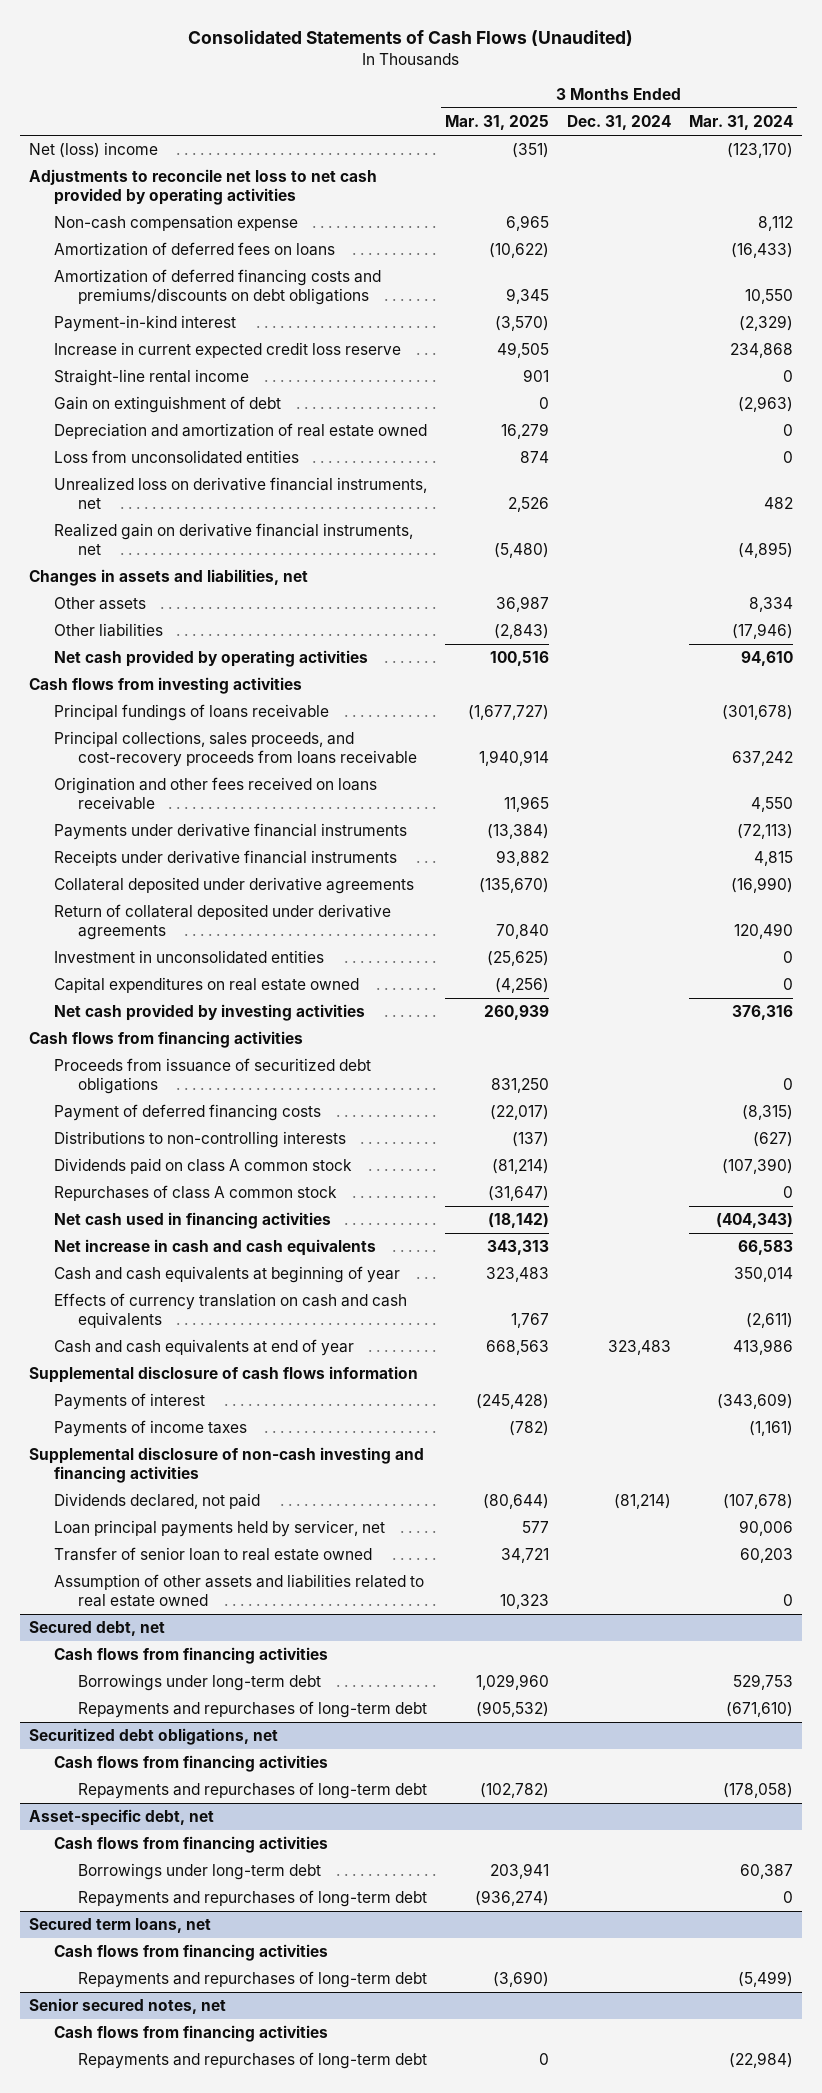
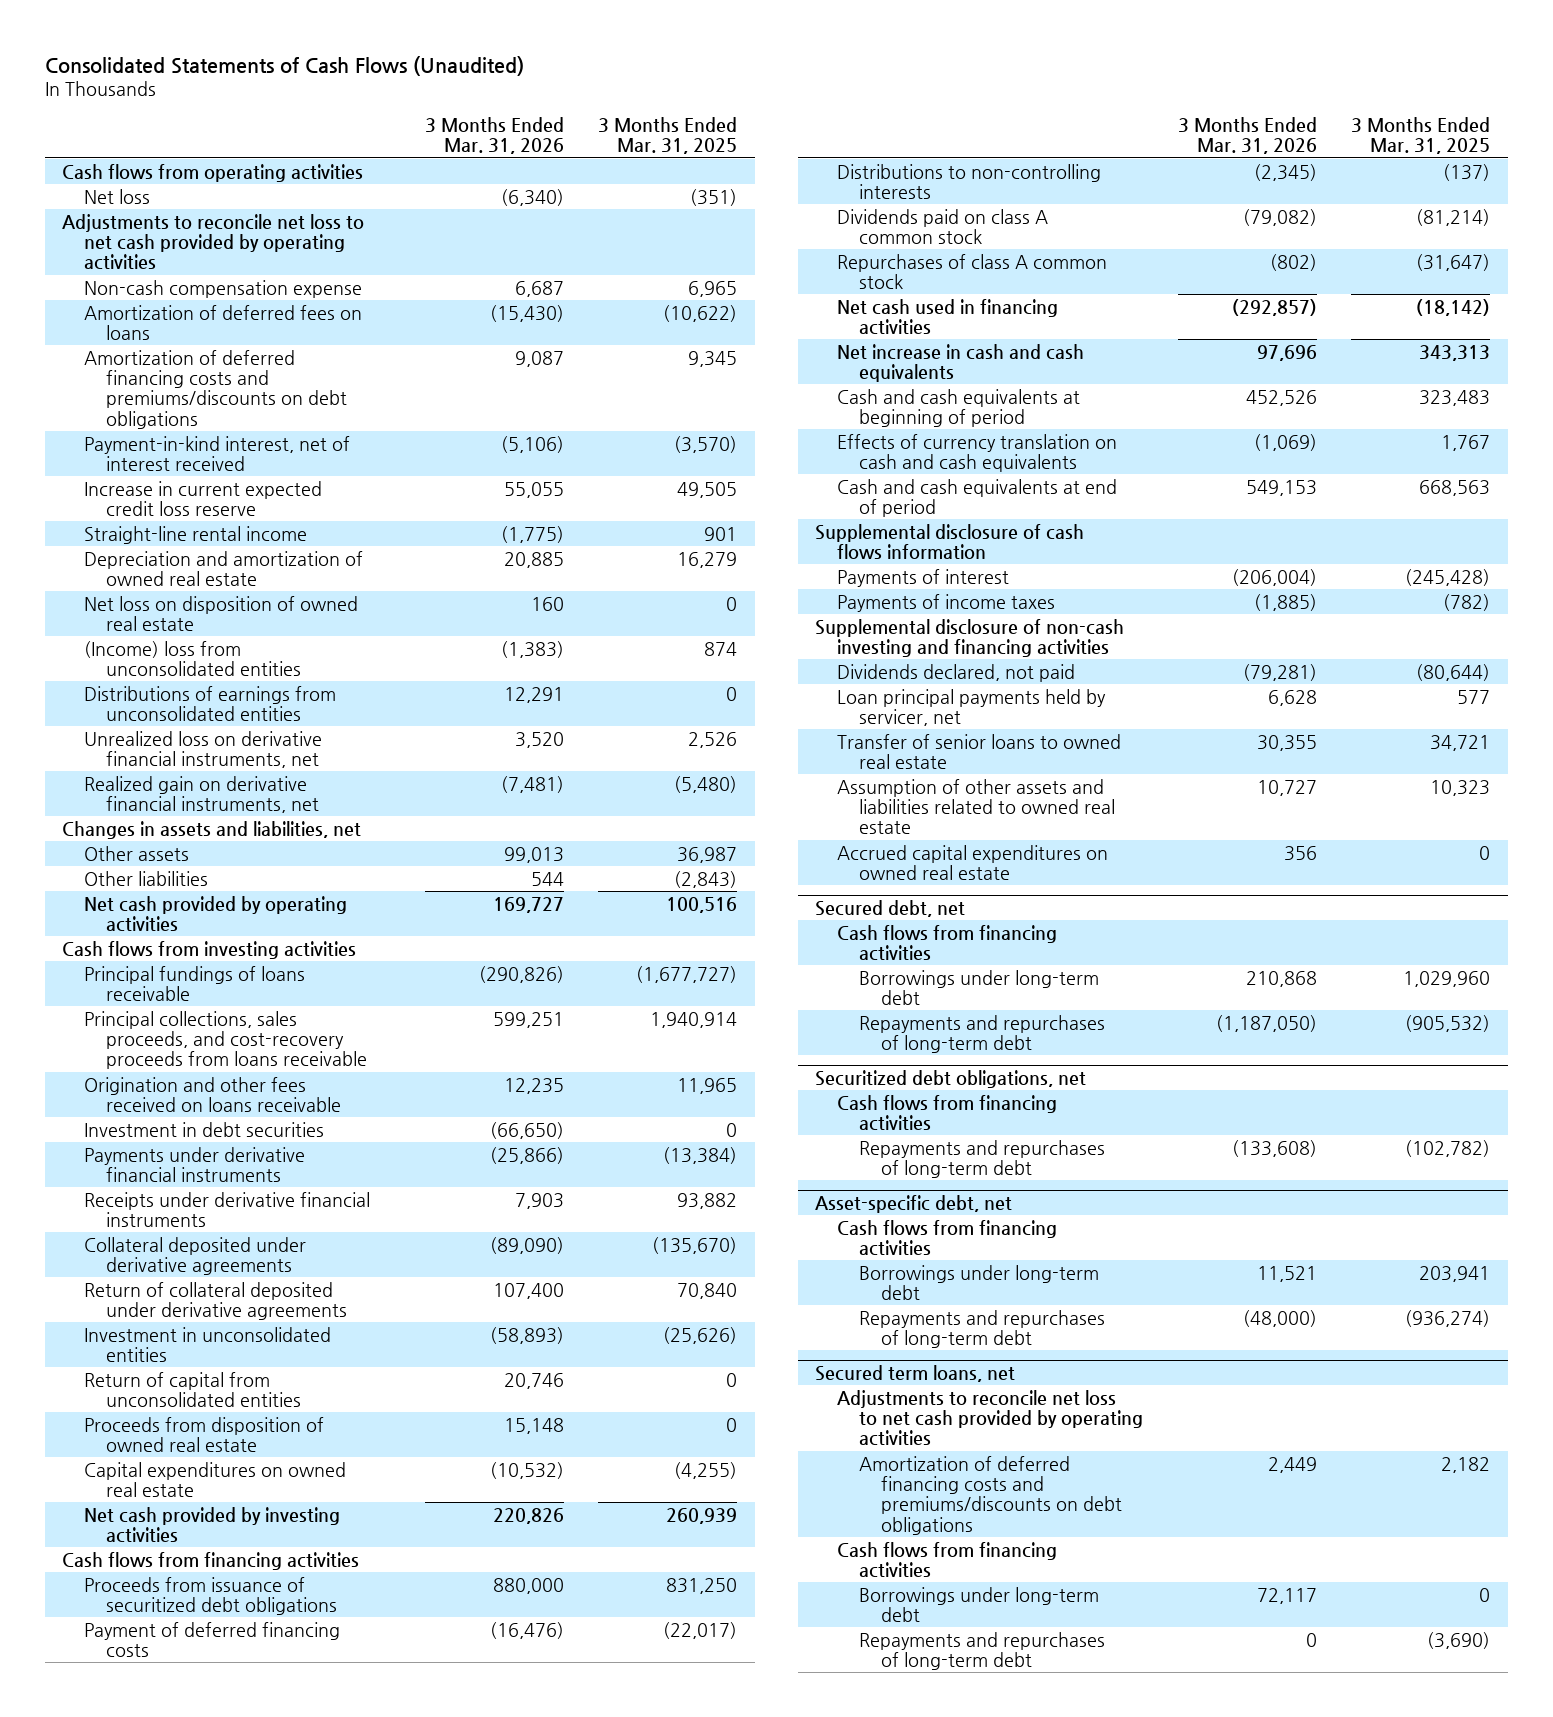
[566,115,671,131] Dec. 31, 2024 -> none
[688,115,793,131] Mar. 31, 2024 -> none
none -> [424,116,564,155] 3 Months Ended Mar. 31, 2026
none -> [62,163,364,182] Cash flows from operating activities
[29,142,159,159] Net (loss) income -> [84,188,151,204] Net loss
[53,315,236,333] Payment-in-kind interest -> [84,435,351,471] Payment-in-kind interest, net of interest received
[53,396,281,414] Gain on extinguishment of debt -> none
[53,423,427,440] Depreciation and amortization of real estate owned -> [84,550,364,586] Depreciation and amortization of owned real estate
none -> [84,595,359,631] Net loss on disposition of owned real estate
[53,450,299,465] Loss from unconsolidated entities -> [84,640,301,676] (Income) loss from unconsolidated entities
none -> [84,685,337,721] Distributions of earnings from unconsolidated entities
none -> [84,1121,325,1137] Investment in debt securities
[487,951,550,967] (25,625) -> [663,1326,738,1344] (25,626)
none -> [84,1371,301,1407] Return of capital from unconsolidated entities
none -> [84,1416,325,1452] Proceeds from disposition of owned real estate
[53,977,359,994] Capital expenditures on real estate owned -> [84,1461,347,1497] Capital expenditures on owned real estate
[495,978,550,994] (4,256) -> [674,1461,738,1479] (4,255)
[53,1266,400,1284] Cash and cash equivalents at beginning of year -> [837,388,1081,427] Cash and cash equivalents at beginning of period
[53,1339,354,1357] Cash and cash equivalents at end of year -> [837,478,1118,517] Cash and cash equivalents at end of period
[53,1547,372,1562] Transfer of senior loan to real estate owned -> [837,733,1122,769] Transfer of senior loans to owned real estate
[53,1574,424,1607] Assumption of other assets and liabilities related to real estate owned -> [837,778,1115,835] Assumption of other assets and liabilities related to owned real estate
none -> [837,844,1109,880] Accrued capital expenditures on owned real estate
none -> [837,1389,1143,1447] Adjustments to reconcile net loss to net cash provided by operating activities
none -> [858,1455,1122,1535] Amortization of deferred financing costs and premiums/discounts on debt obligations
none -> [858,1586,1099,1622] Borrowings under long-term debt
[29,1998,227,2015] Senior secured notes, net -> none
[53,2025,328,2043] Cash flows from financing activities -> none
[78,2052,428,2070] Repayments and repurchases of long-term debt -> none

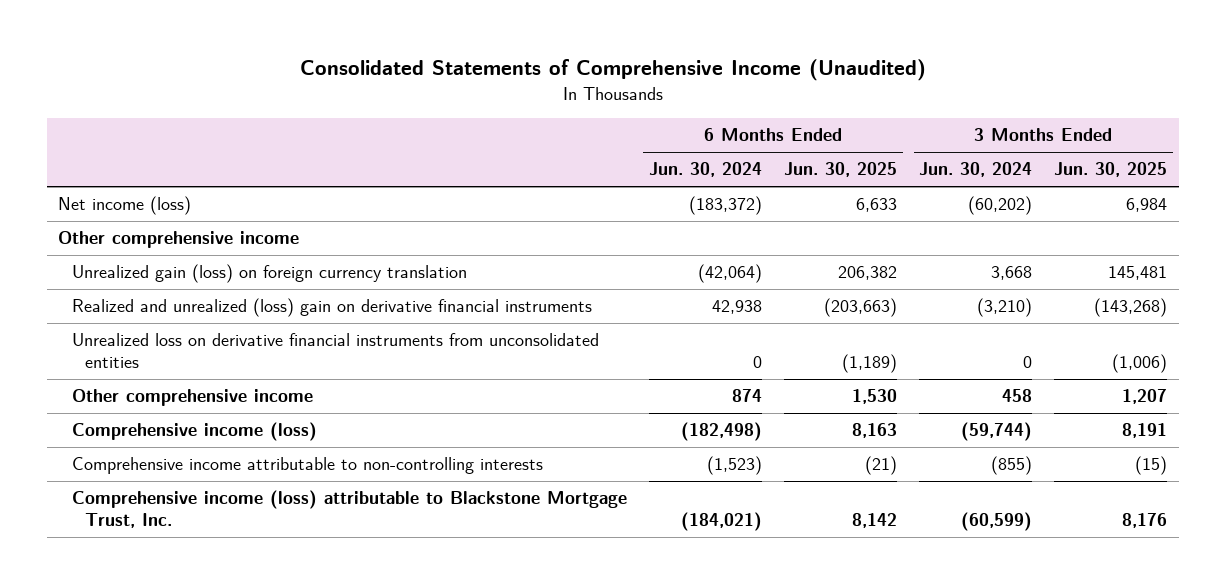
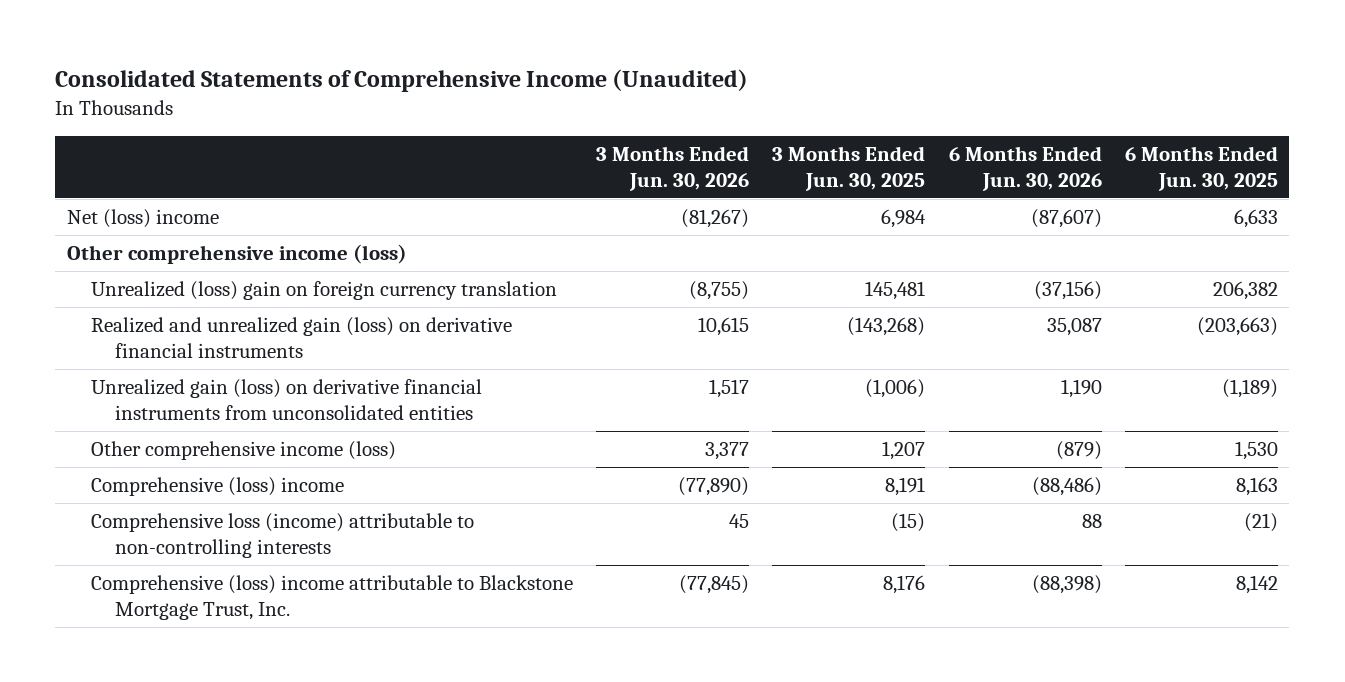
[648,162,762,178] Jun. 30, 2024 -> none
[919,162,1033,178] Jun. 30, 2024 -> none
none -> [596,146,750,191] 3 Months Ended Jun. 30, 2026
none -> [948,146,1102,191] 6 Months Ended Jun. 30, 2026
[58,196,192,216] Net income (loss) -> [66,209,219,229] Net (loss) income
[58,231,300,249] Other comprehensive income -> [66,244,407,265] Other comprehensive income (loss)
[71,264,467,284] Unrealized gain (loss) on foreign currency translation -> [91,281,558,301] Unrealized (loss) gain on foreign currency translation
[71,298,592,318] Realized and unrealized (loss) gain on derivative financial instruments -> [91,317,513,358] Realized and unrealized gain (loss) on derivative financial instruments
[71,333,599,368] Unrealized loss on derivative financial instruments from unconsolidated entities -> [91,379,483,420] Unrealized gain (loss) on derivative financial instruments from unconsolidated entities
[71,389,313,407] Other comprehensive income -> [91,441,397,461] Other comprehensive income (loss)
[71,422,317,442] Comprehensive income (loss) -> [91,477,345,497] Comprehensive (loss) income
[71,457,543,475] Comprehensive income attributable to non-controlling interests -> [91,513,475,558] Comprehensive loss (income) attributable to non-controlling interests
[71,490,627,528] Comprehensive income (loss) attributable to Blackstone Mortgage Trust, Inc. -> [91,575,574,620] Comprehensive (loss) income attributable to Blackstone Mortgage Trust, Inc.

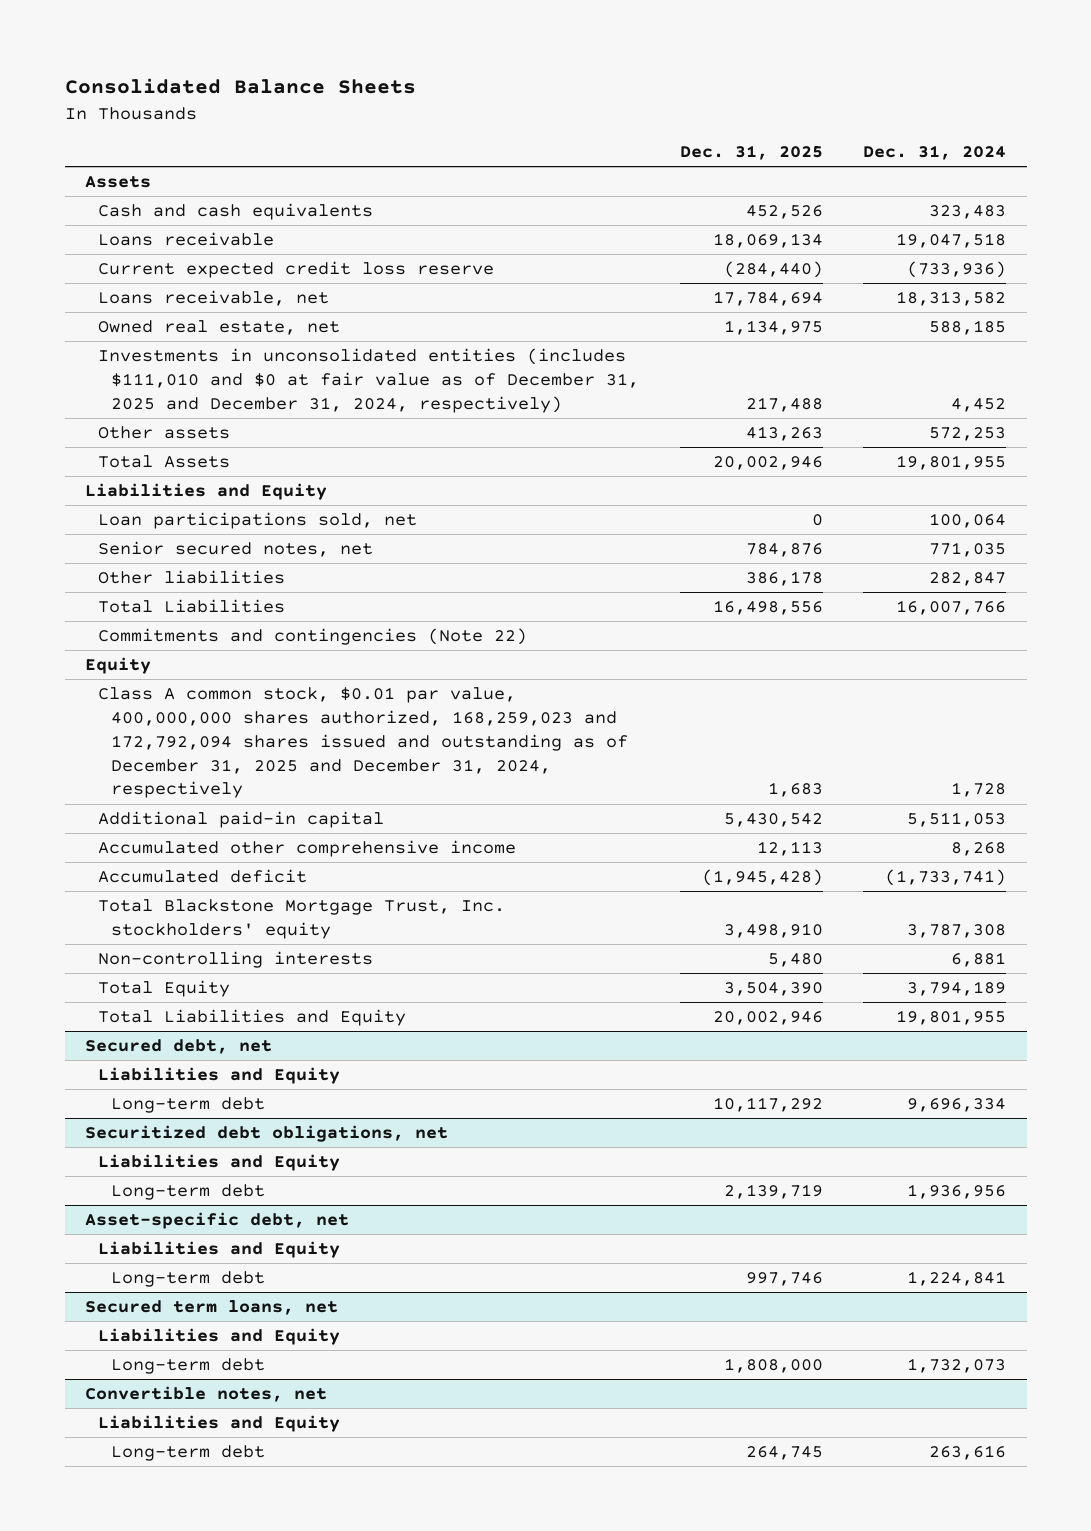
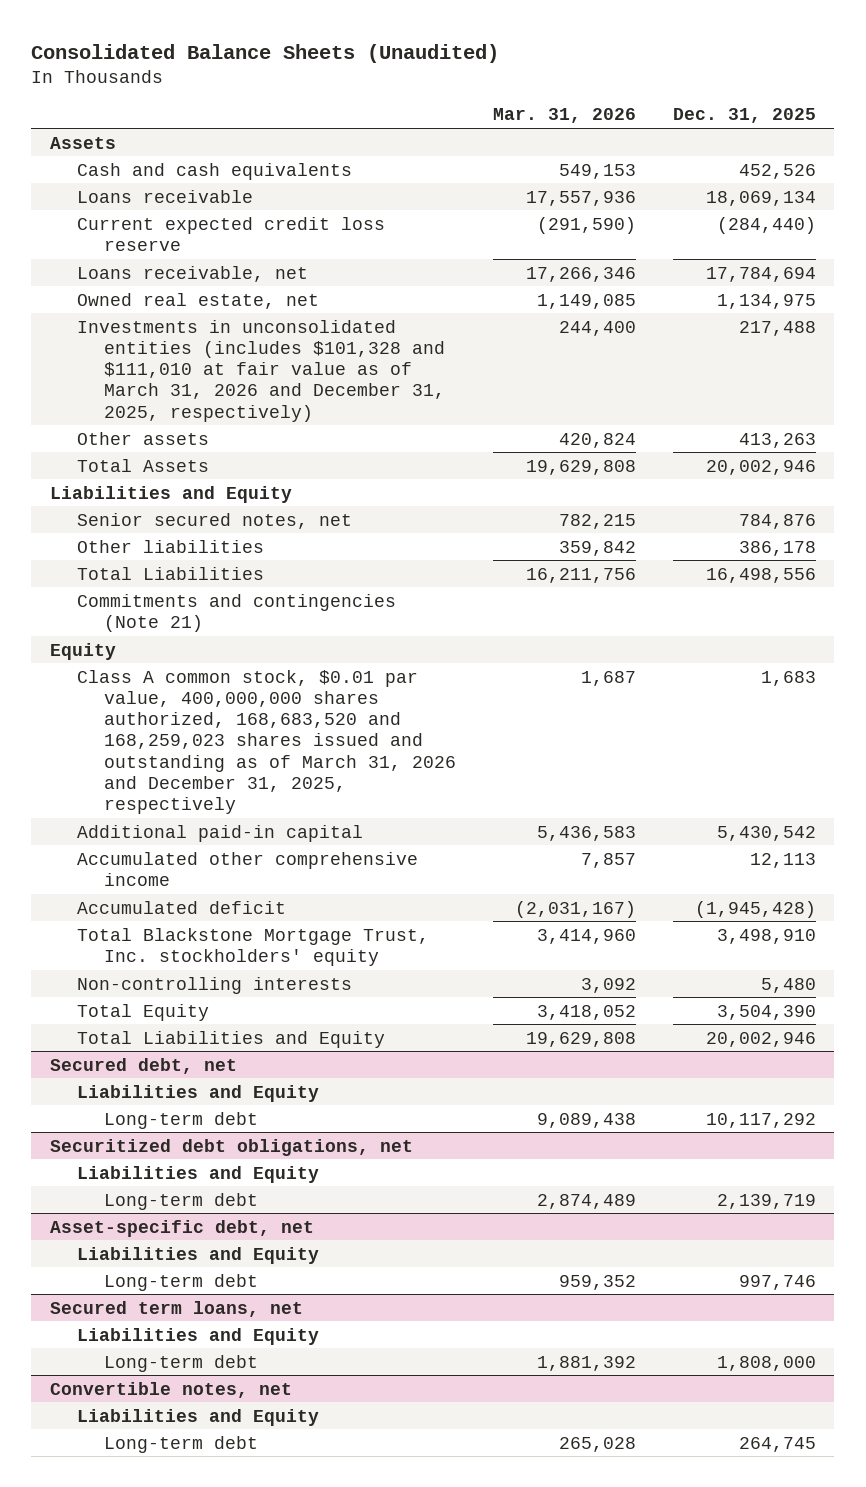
[64,78,416,95] Consolidated Balance Sheets -> [31,44,500,64] Consolidated Balance Sheets (Unaudited)
[863,145,1007,161] Dec. 31, 2024 -> none
none -> [493,108,637,124] Mar. 31, 2026
[98,348,640,413] Investments in unconsolidated entities (includes $111,010 and $0 at fair value as of December 31, 2025 and December 31, 2024, respectively) -> [77,319,446,422] Investments in unconsolidated entities (includes $101,328 and $111,010 at fair value as of March 31, 2026 and December 31, 2025, respectively)
[98,512,418,530] Loan participations sold, net -> none
[98,628,528,646] Commitments and contingencies (Note 22) -> [77,593,397,632] Commitments and contingencies (Note 21)
[98,687,629,799] Class A common stock, $0.01 par value, 400,000,000 shares authorized, 168,259,023 and 172,792,094 shares issued and outstanding as of December 31, 2025 and December 31, 2024, respectively -> [77,669,457,815] Class A common stock, $0.01 par value, 400,000,000 shares authorized, 168,683,520 and 168,259,023 shares issued and outstanding as of March 31, 2026 and December 31, 2025, respectively

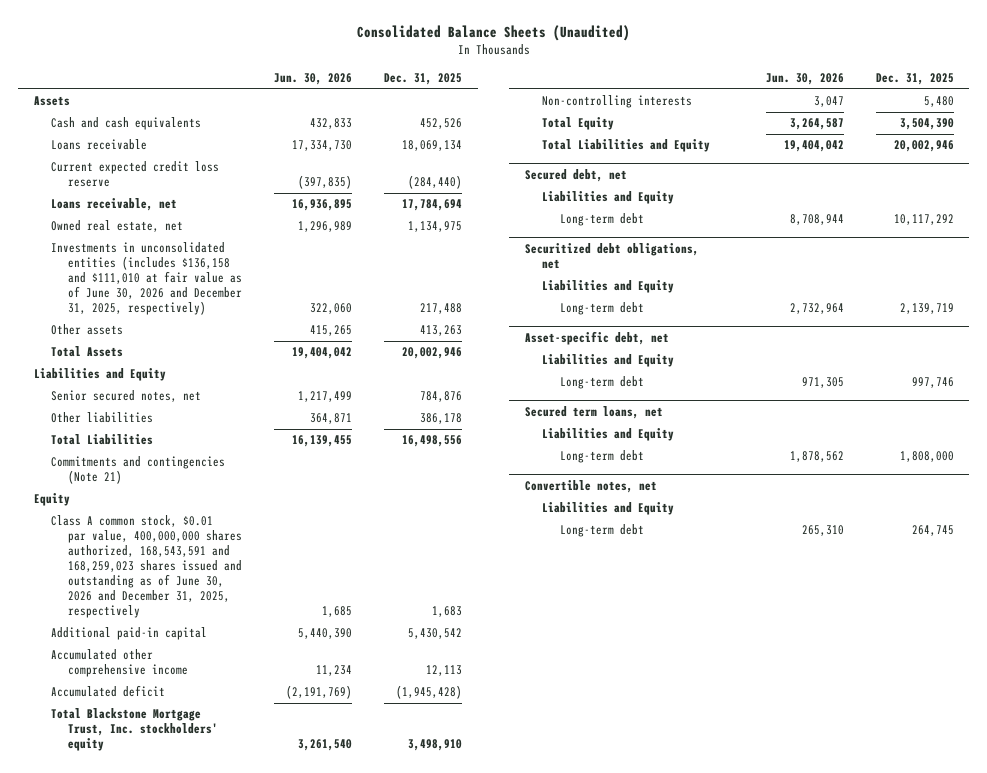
[493,108,637,124] Mar. 31, 2026 -> none
none -> [274,72,353,85] Jun. 30, 2026
[77,319,446,422] Investments in unconsolidated entities (includes $101,328 and $111,010 at fair value as of March 31, 2026 and December 31, 2025, respectively) -> [51,242,243,316] Investments in unconsolidated entities (includes $136,158 and $111,010 at fair value as of June 30, 2026 and December 31, 2025, respectively)
[77,669,457,815] Class A common stock, $0.01 par value, 400,000,000 shares authorized, 168,683,520 and 168,259,023 shares issued and outstanding as of March 31, 2026 and December 31, 2025, respectively -> [51,515,243,619] Class A common stock, $0.01 par value, 400,000,000 shares authorized, 168,543,591 and 168,259,023 shares issued and outstanding as of June 30, 2026 and December 31, 2025, respectively

